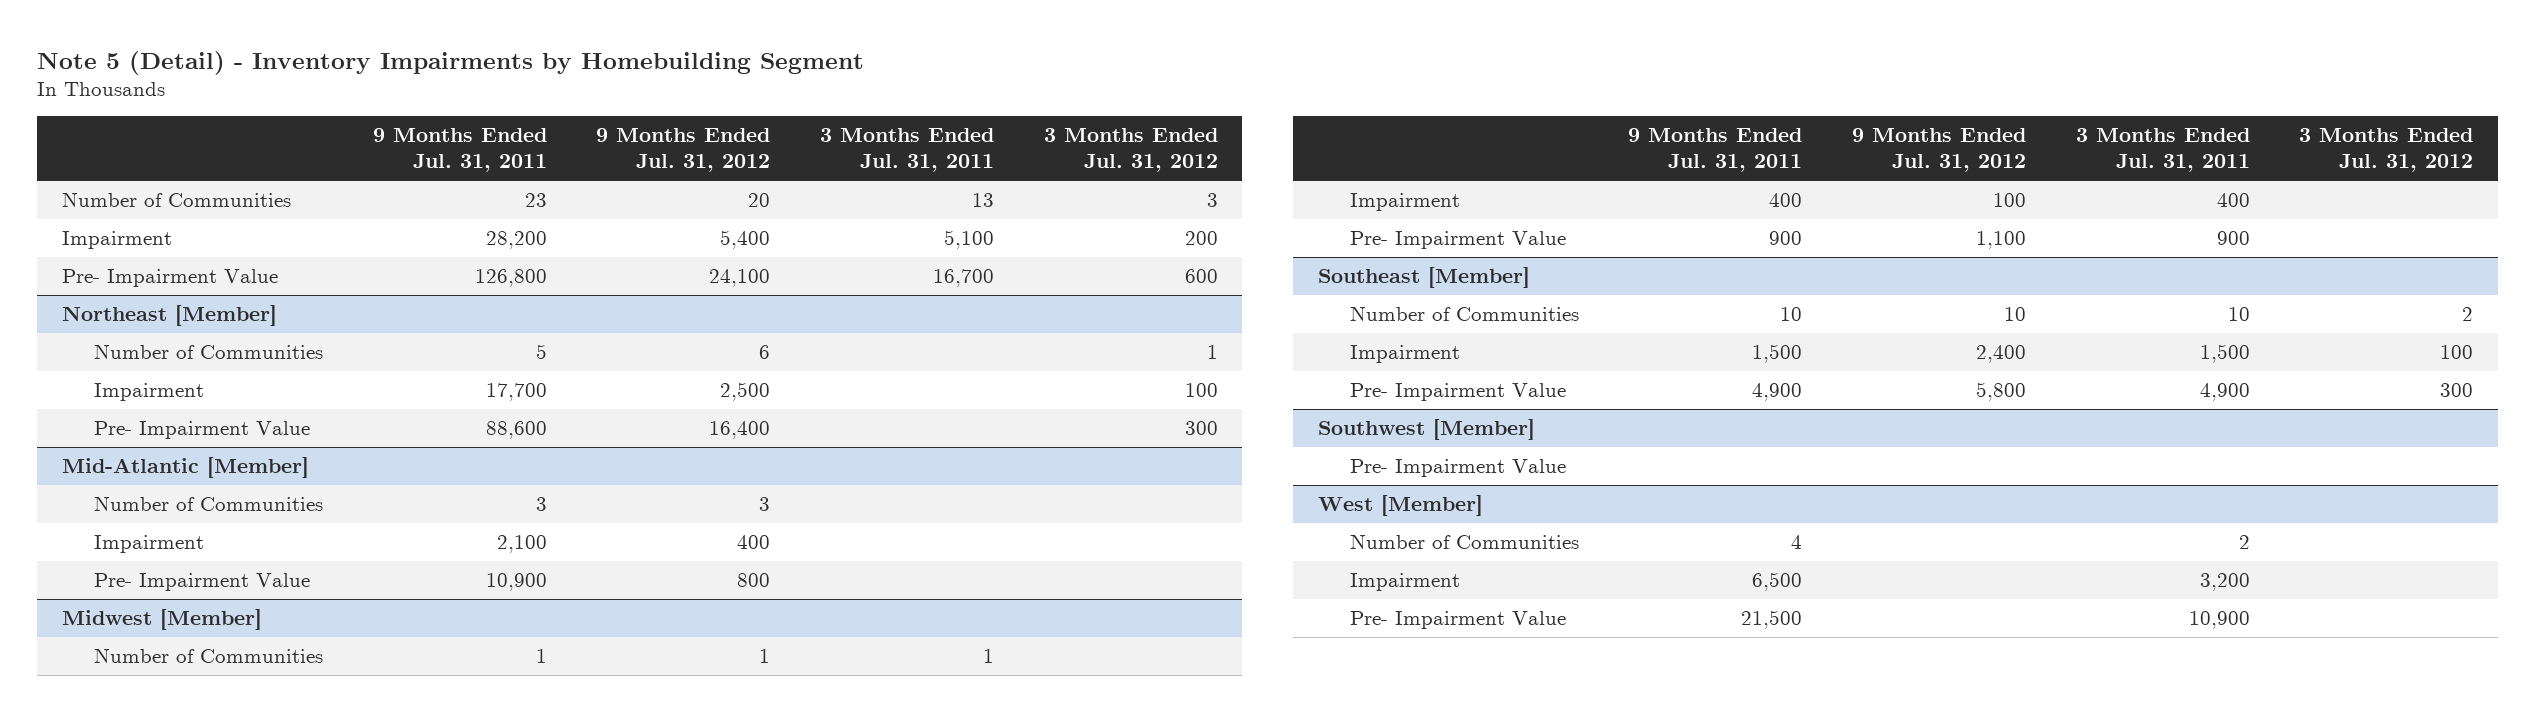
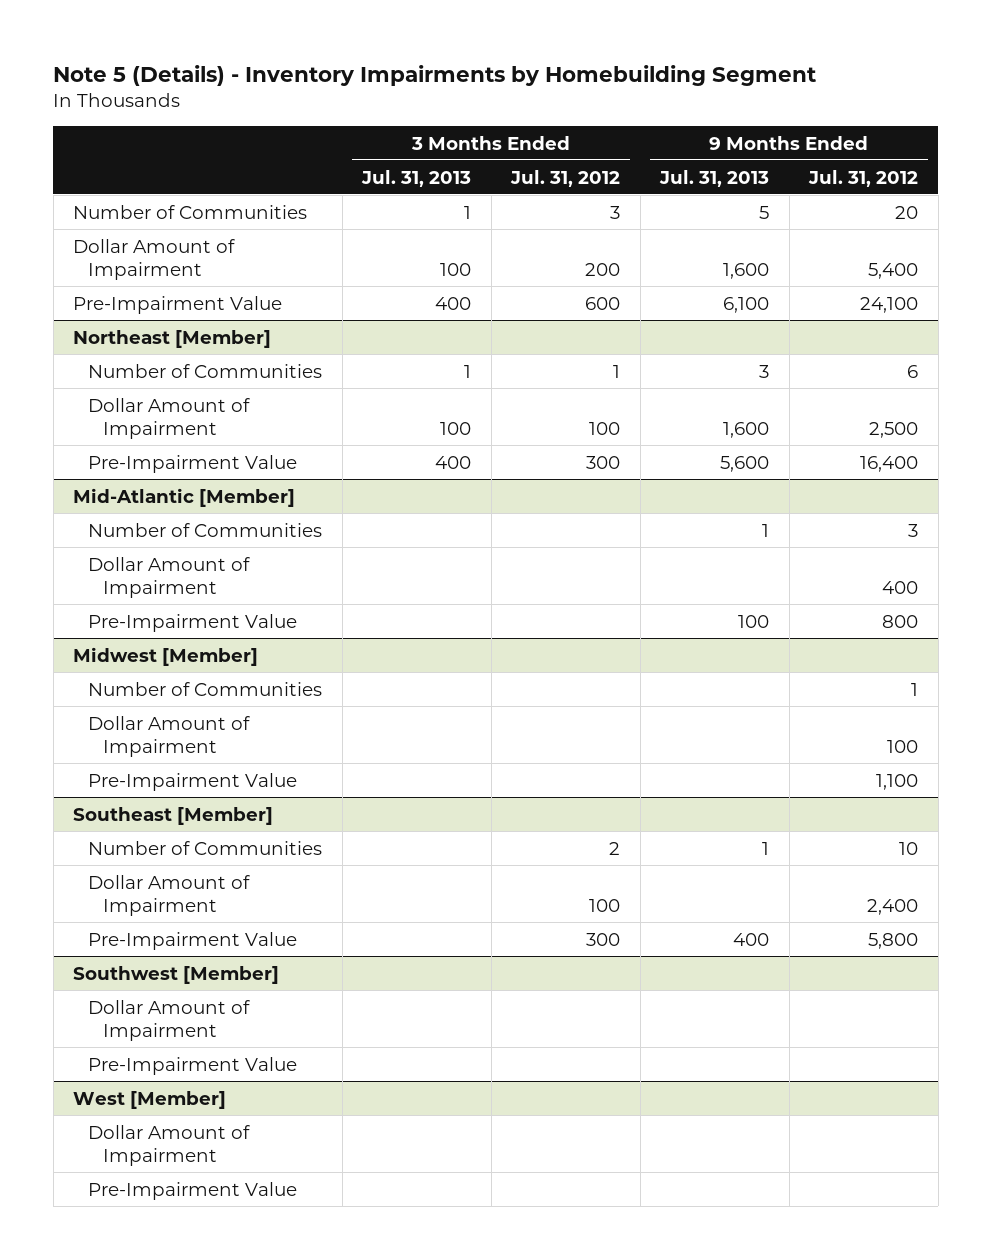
[37,50,865,75] Note 5 (Detail) - Inventory Impairments by Homebuilding Segment -> [53,65,817,87] Note 5 (Details) - Inventory Impairments by Homebuilding Segment
[372,128,547,173] 9 Months Ended Jul. 31, 2011 -> none
[820,128,995,173] 3 Months Ended Jul. 31, 2011 -> none
none -> [361,169,472,187] Jul. 31, 2013
none -> [659,169,770,187] Jul. 31, 2013
[62,230,173,249] Impairment -> [73,238,236,280] Dollar Amount of Impairment
[62,268,279,287] Pre- Impairment Value -> [73,295,283,314] Pre-Impairment Value
[94,382,205,401] Impairment -> [88,397,251,439] Dollar Amount of Impairment
[94,420,311,439] Pre- Impairment Value -> [88,454,298,473] Pre-Impairment Value
[94,534,205,553] Impairment -> [88,556,251,598] Dollar Amount of Impairment
[94,572,311,591] Pre- Impairment Value -> [88,613,298,632] Pre-Impairment Value
[1349,192,1460,211] Impairment -> [88,715,251,757] Dollar Amount of Impairment
[1349,230,1566,249] Pre- Impairment Value -> [88,772,298,791] Pre-Impairment Value
[1349,344,1460,363] Impairment -> [88,874,251,916] Dollar Amount of Impairment
[1349,382,1566,401] Pre- Impairment Value -> [88,931,298,950] Pre-Impairment Value
none -> [88,999,251,1041] Dollar Amount of Impairment
[1349,458,1566,477] Pre- Impairment Value -> [88,1056,298,1075] Pre-Impairment Value
[1349,533,1579,549] Number of Communities -> none
[1349,572,1460,591] Impairment -> [88,1124,251,1166] Dollar Amount of Impairment
[1349,610,1566,629] Pre- Impairment Value -> [88,1181,298,1200] Pre-Impairment Value

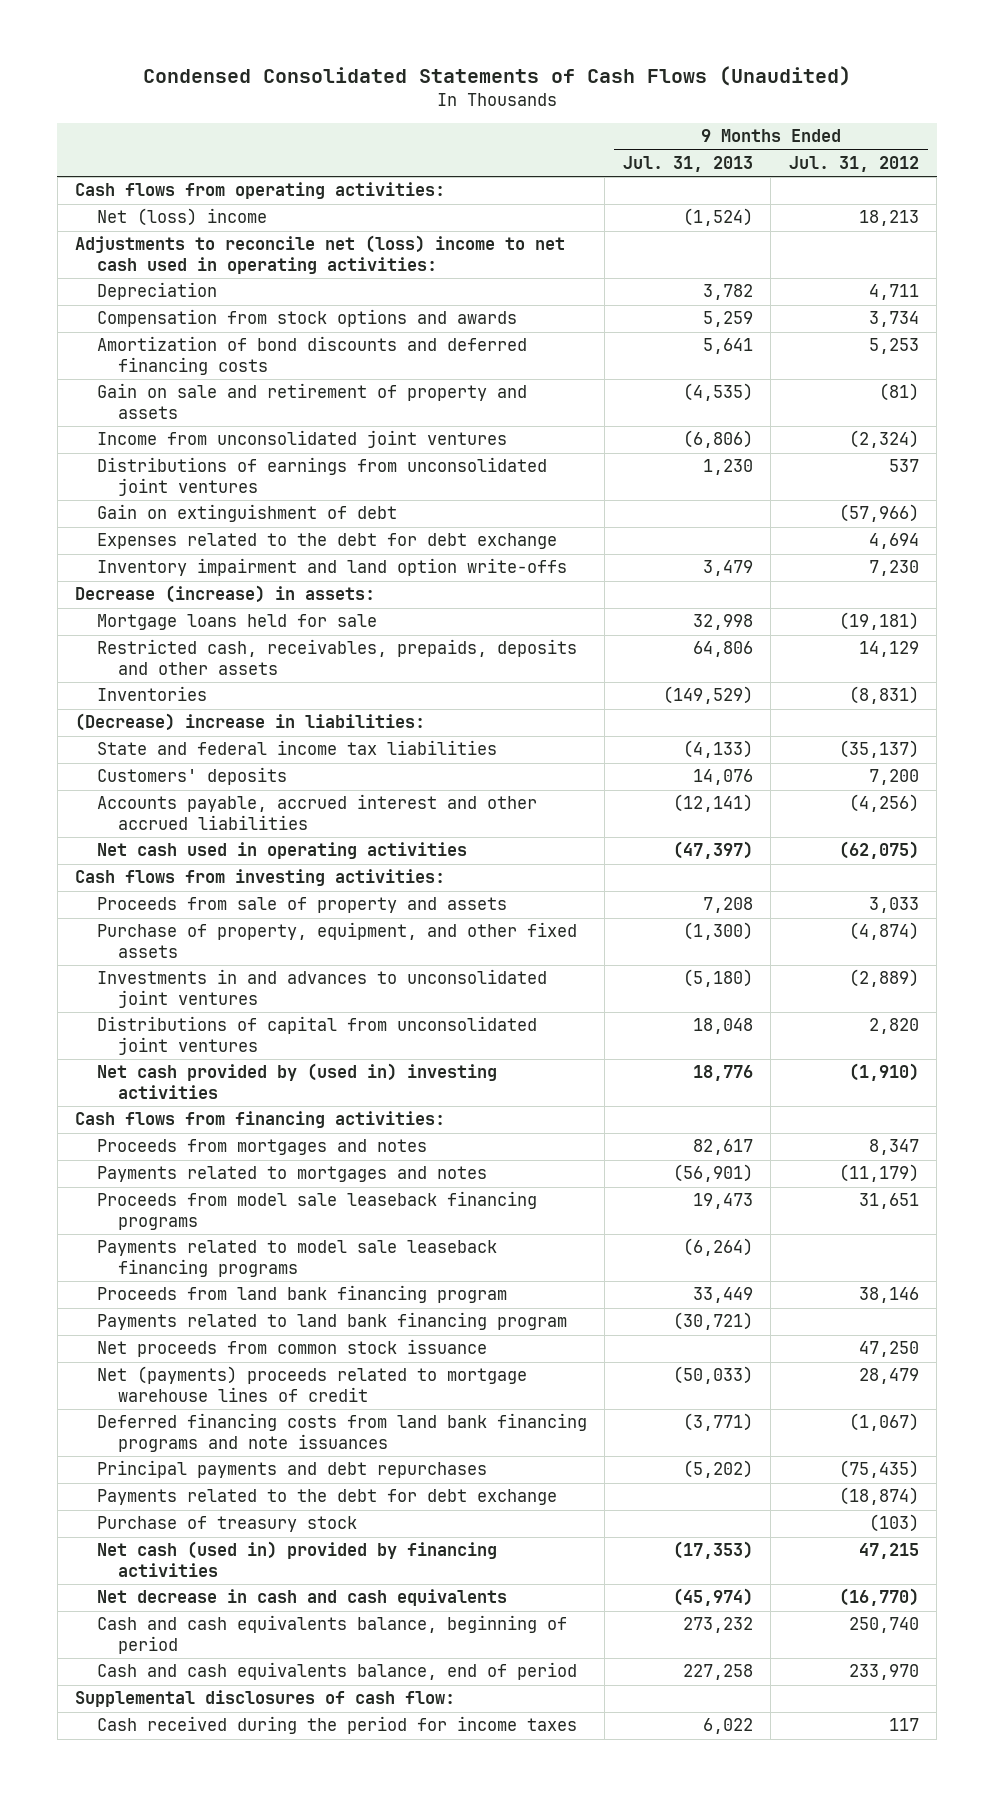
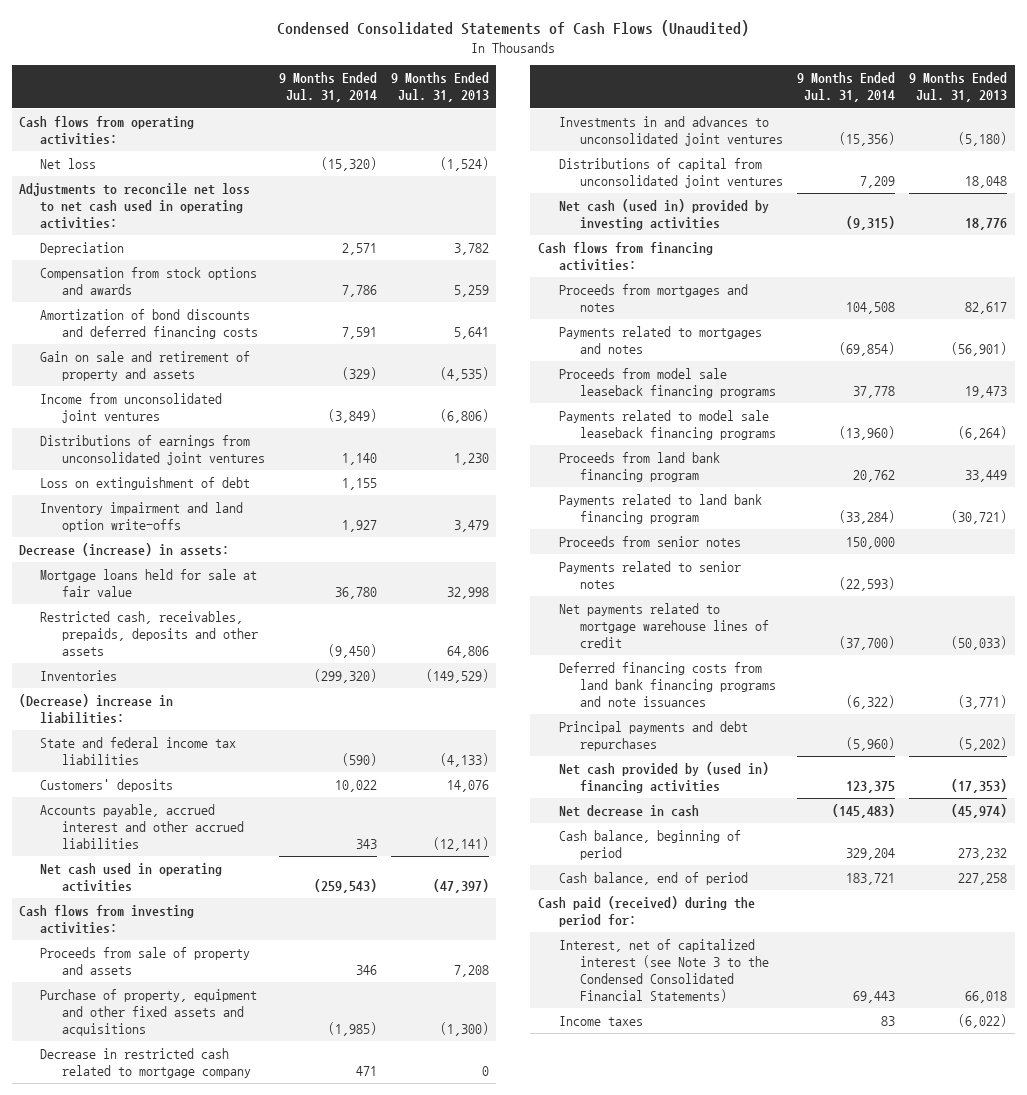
[788,156,919,173] Jul. 31, 2012 -> none
none -> [278,72,377,103] 9 Months Ended Jul. 31, 2014
[96,208,267,227] Net (loss) income -> [40,157,97,169] Net loss
[75,235,566,274] Adjustments to reconcile net (loss) income to net cash used in operating activities: -> [19,182,251,230] Adjustments to reconcile net loss to net cash used in operating activities:
[96,533,557,550] Expenses related to the debt for debt exchange -> none
[96,504,397,523] Gain on extinguishment of debt -> [40,476,251,490] Loss on extinguishment of debt
[96,614,377,631] Mortgage loans held for sale -> [40,568,258,597] Mortgage loans held for sale at fair value
[96,922,577,958] Purchase of property, equipment, and other fixed assets -> [40,988,258,1037] Purchase of property, equipment and other fixed assets and acquisitions
none -> [40,1047,251,1078] Decrease in restricted cash related to mortgage company
[96,1063,497,1099] Net cash provided by (used in) investing activities -> [558,198,769,230] Net cash (used in) provided by investing activities
[96,1339,487,1358] Net proceeds from common stock issuance -> none
none -> [558,535,741,547] Proceeds from senior notes
none -> [558,560,741,589] Payments related to senior notes
[96,1366,527,1402] Net (payments) proceeds related to mortgage warehouse lines of credit -> [558,602,769,649] Net payments related to mortgage warehouse lines of credit
[96,1489,557,1506] Payments related to the debt for debt exchange -> none
[96,1516,357,1533] Purchase of treasury stock -> none
[75,1690,456,1708] Supplemental disclosures of cash flow: -> none
[96,1541,497,1577] Net cash (used in) provided by financing activities -> [558,761,769,793] Net cash provided by (used in) financing activities
[96,1589,507,1607] Net decrease in cash and cash equivalents -> [558,804,699,817] Net decrease in cash
[96,1615,567,1654] Cash and cash equivalents balance, beginning of period -> [558,829,741,860] Cash balance, beginning of period
[96,1662,577,1681] Cash and cash equivalents balance, end of period -> [558,871,748,885] Cash balance, end of period
none -> [537,895,755,927] Cash paid (received) during the period for:
none -> [558,938,769,1003] Interest, net of capitalized interest (see Note 3 to the Condensed Consolidated Financial Statements)
[96,1716,577,1735] Cash received during the period for income taxes -> [558,1015,643,1026] Income taxes
[702,1718,753,1735] 6,022 -> [958,1013,1008,1028] (6,022)

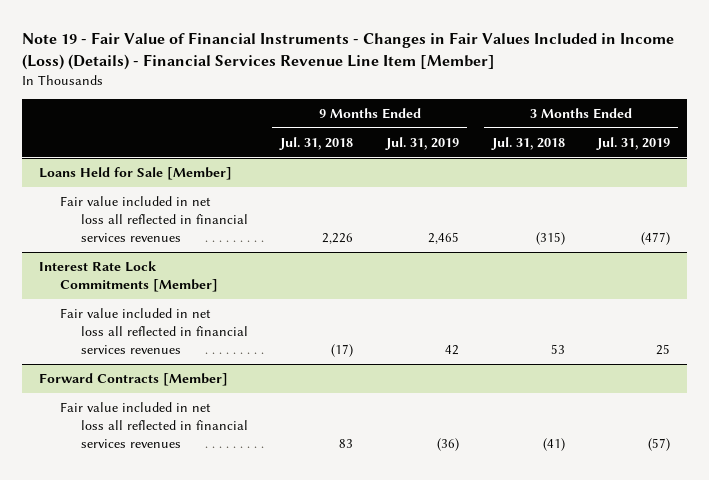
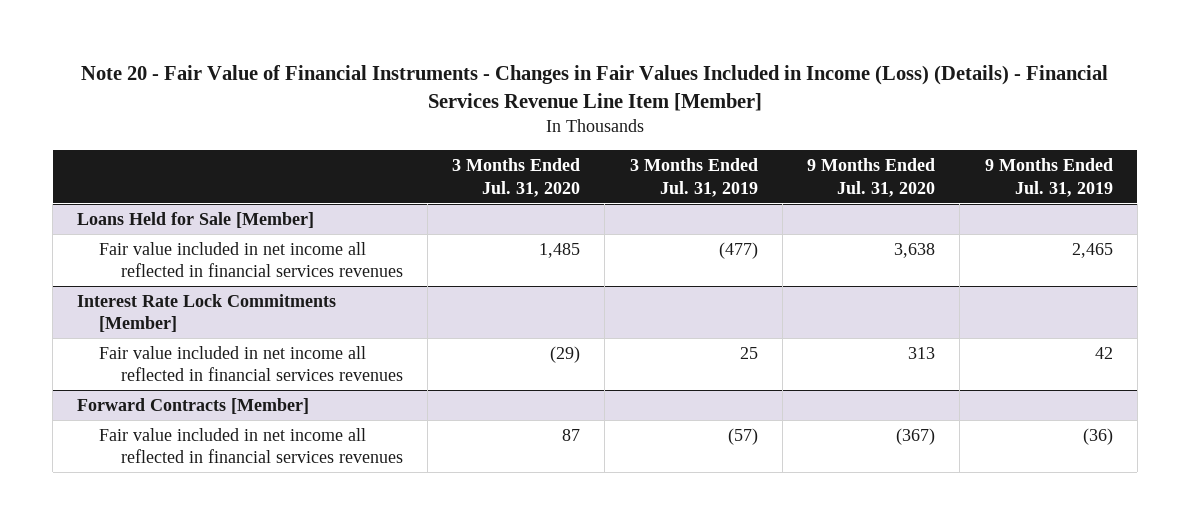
[22,32,675,71] Note 19 - Fair Value of Financial Instruments - Changes in Fair Values Included in Income (Loss) (Details) - Financial Services Revenue Line Item [Member] -> [81,65,1109,112] Note 20 - Fair Value of Financial Instruments - Changes in Fair Values Included in Income (Loss) (Details) - Financial Services Revenue Line Item [Member]
[279,137,354,151] Jul. 31, 2018 -> none
[490,137,565,151] Jul. 31, 2018 -> none
none -> [452,158,581,197] 3 Months Ended Jul. 31, 2020
none -> [807,158,936,197] 9 Months Ended Jul. 31, 2020
[59,196,248,243] Fair value included in net loss all reflected in financial services revenues -> [99,241,403,278] Fair value included in net income all reflected in financial services revenues
[59,308,248,355] Fair value included in net loss all reflected in financial services revenues -> [99,345,403,382] Fair value included in net income all reflected in financial services revenues
[59,402,248,449] Fair value included in net loss all reflected in financial services revenues -> [99,427,403,464] Fair value included in net income all reflected in financial services revenues

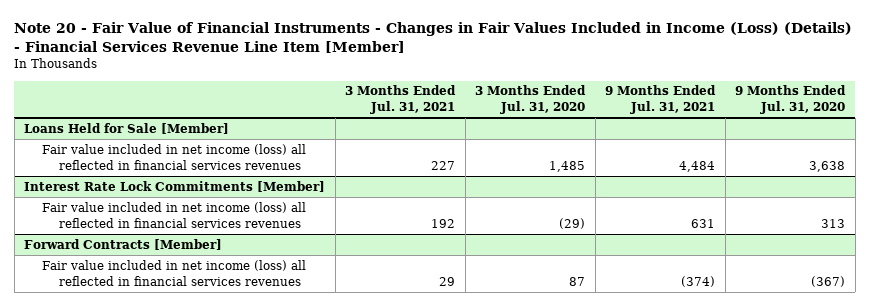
[629,158,758,197] 3 Months Ended Jul. 31, 2019 -> none
[984,158,1113,197] 9 Months Ended Jul. 31, 2019 -> none
none -> [345,85,457,115] 3 Months Ended Jul. 31, 2021
none -> [605,85,717,115] 9 Months Ended Jul. 31, 2021
[99,241,403,278] Fair value included in net income all reflected in financial services revenues -> [41,143,306,170] Fair value included in net income (loss) all reflected in financial services revenues
[99,345,403,382] Fair value included in net income all reflected in financial services revenues -> [41,201,306,228] Fair value included in net income (loss) all reflected in financial services revenues
[99,427,403,464] Fair value included in net income all reflected in financial services revenues -> [41,259,306,286] Fair value included in net income (loss) all reflected in financial services revenues

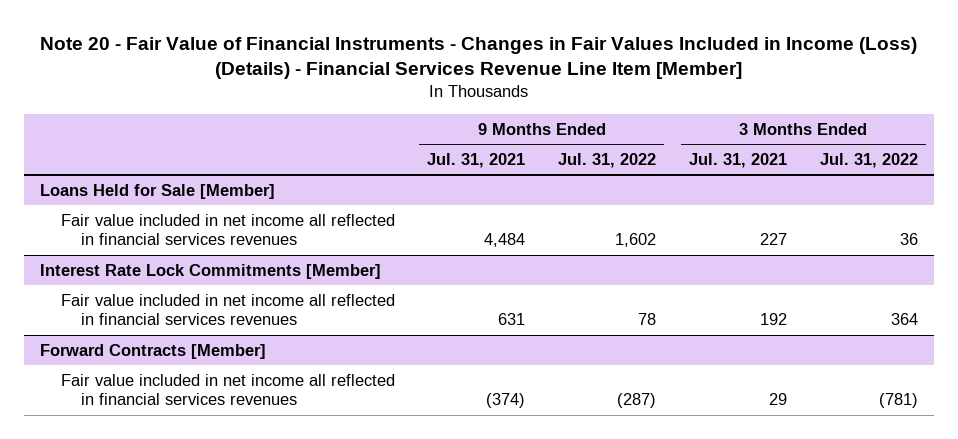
[475,85,587,115] 3 Months Ended Jul. 31, 2020 -> none
[735,85,847,115] 9 Months Ended Jul. 31, 2020 -> none
none -> [558,152,657,168] Jul. 31, 2022
none -> [819,152,918,168] Jul. 31, 2022
[41,143,306,170] Fair value included in net income (loss) all reflected in financial services revenues -> [60,213,395,246] Fair value included in net income all reflected in financial services revenues
[41,201,306,228] Fair value included in net income (loss) all reflected in financial services revenues -> [60,293,395,326] Fair value included in net income all reflected in financial services revenues
[41,259,306,286] Fair value included in net income (loss) all reflected in financial services revenues -> [60,373,395,406] Fair value included in net income all reflected in financial services revenues

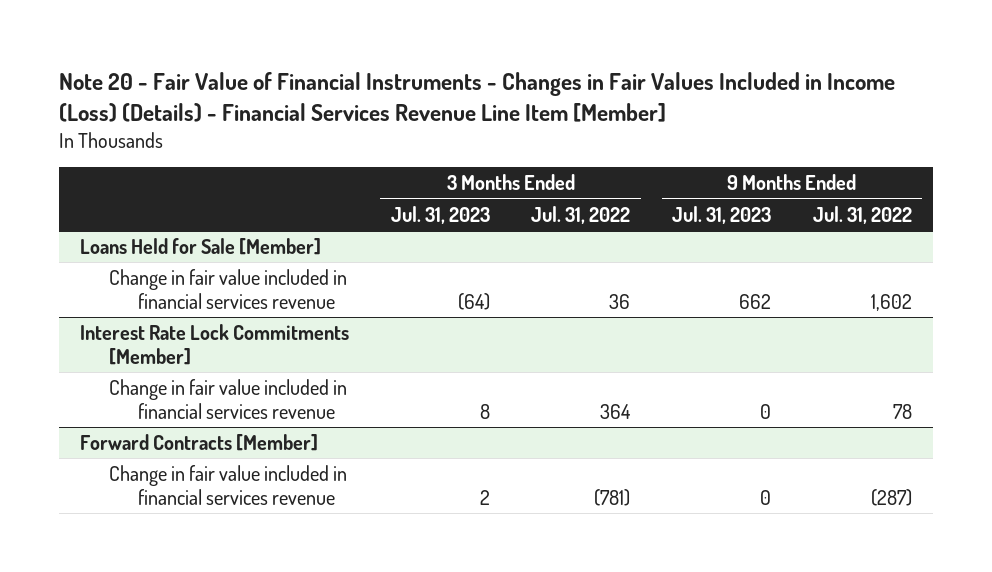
[427,152,526,168] Jul. 31, 2021 -> none
[688,152,787,168] Jul. 31, 2021 -> none
none -> [390,205,490,224] Jul. 31, 2023
none -> [672,205,772,224] Jul. 31, 2023
[60,213,395,246] Fair value included in net income all reflected in financial services revenues -> [109,268,348,309] Change in fair value included in financial services revenue
[60,293,395,326] Fair value included in net income all reflected in financial services revenues -> [109,378,348,419] Change in fair value included in financial services revenue
[60,373,395,406] Fair value included in net income all reflected in financial services revenues -> [109,464,348,505] Change in fair value included in financial services revenue

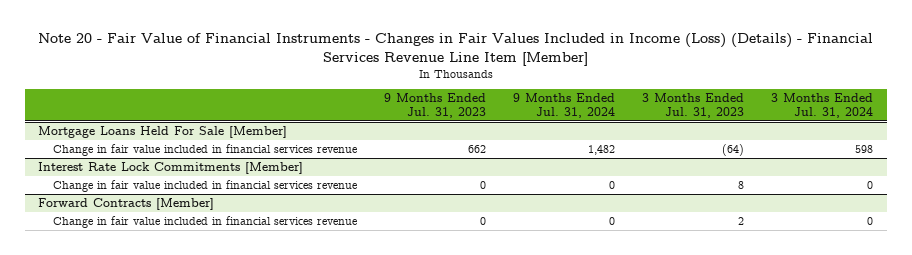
[531,205,631,224] Jul. 31, 2022 -> none
[813,205,913,224] Jul. 31, 2022 -> none
none -> [513,93,616,119] 9 Months Ended Jul. 31, 2024
none -> [771,93,874,119] 3 Months Ended Jul. 31, 2024
[79,237,321,255] Loans Held for Sale [Member] -> [38,125,288,138] Mortgage Loans Held For Sale [Member]

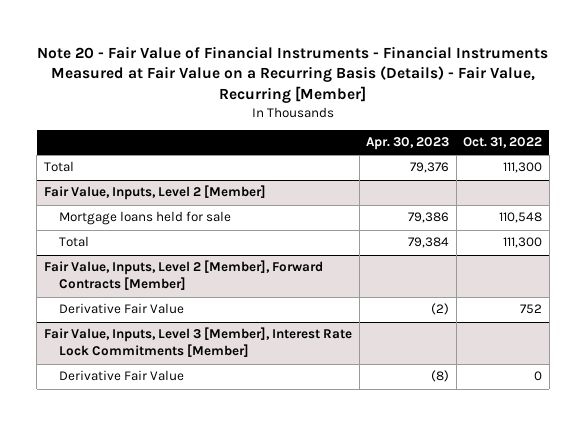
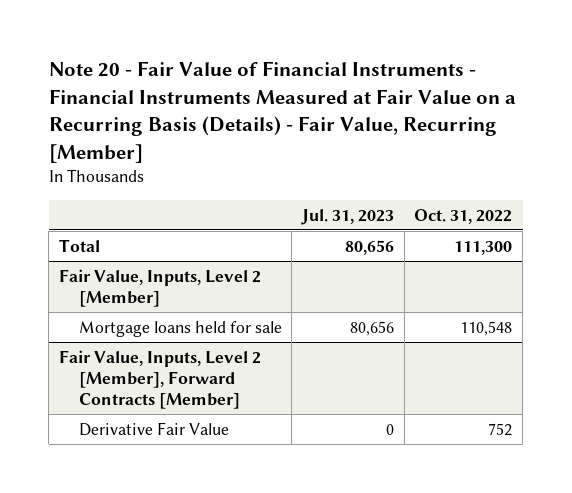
[366,137,450,151] Apr. 30, 2023 -> none
none -> [301,208,395,225] Jul. 31, 2023
[59,236,90,248] Total -> none
[44,327,353,358] Fair Value, Inputs, Level 3 [Member], Interest Rate Lock Commitments [Member] -> none
[59,370,185,382] Derivative Fair Value -> none

